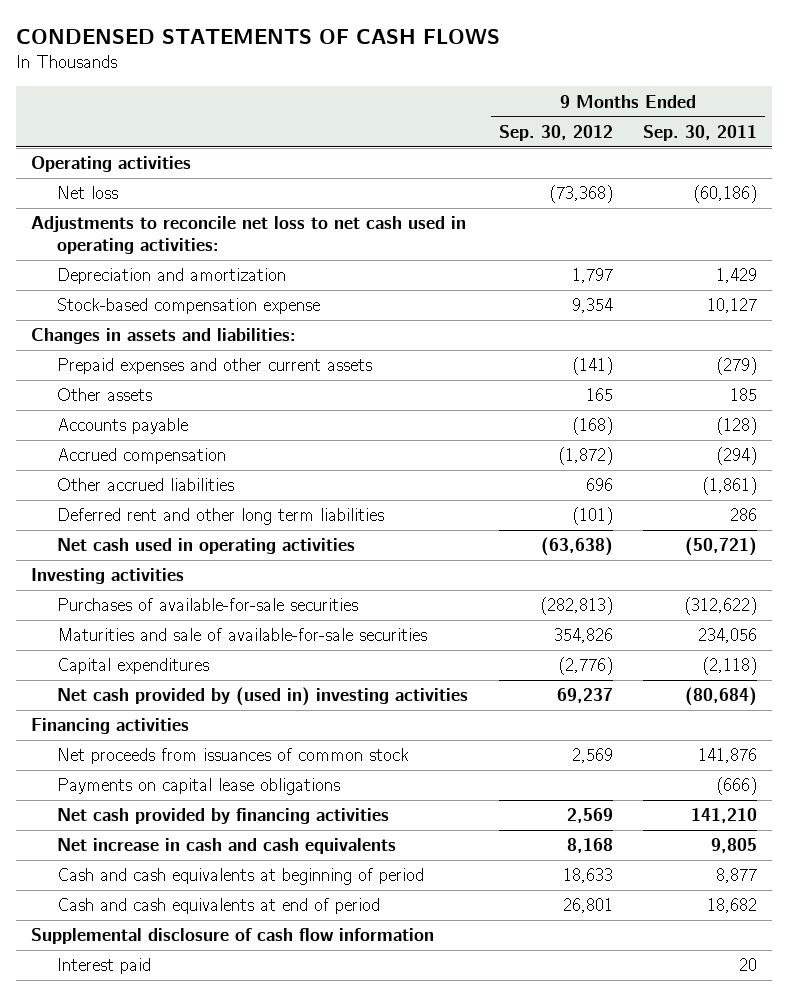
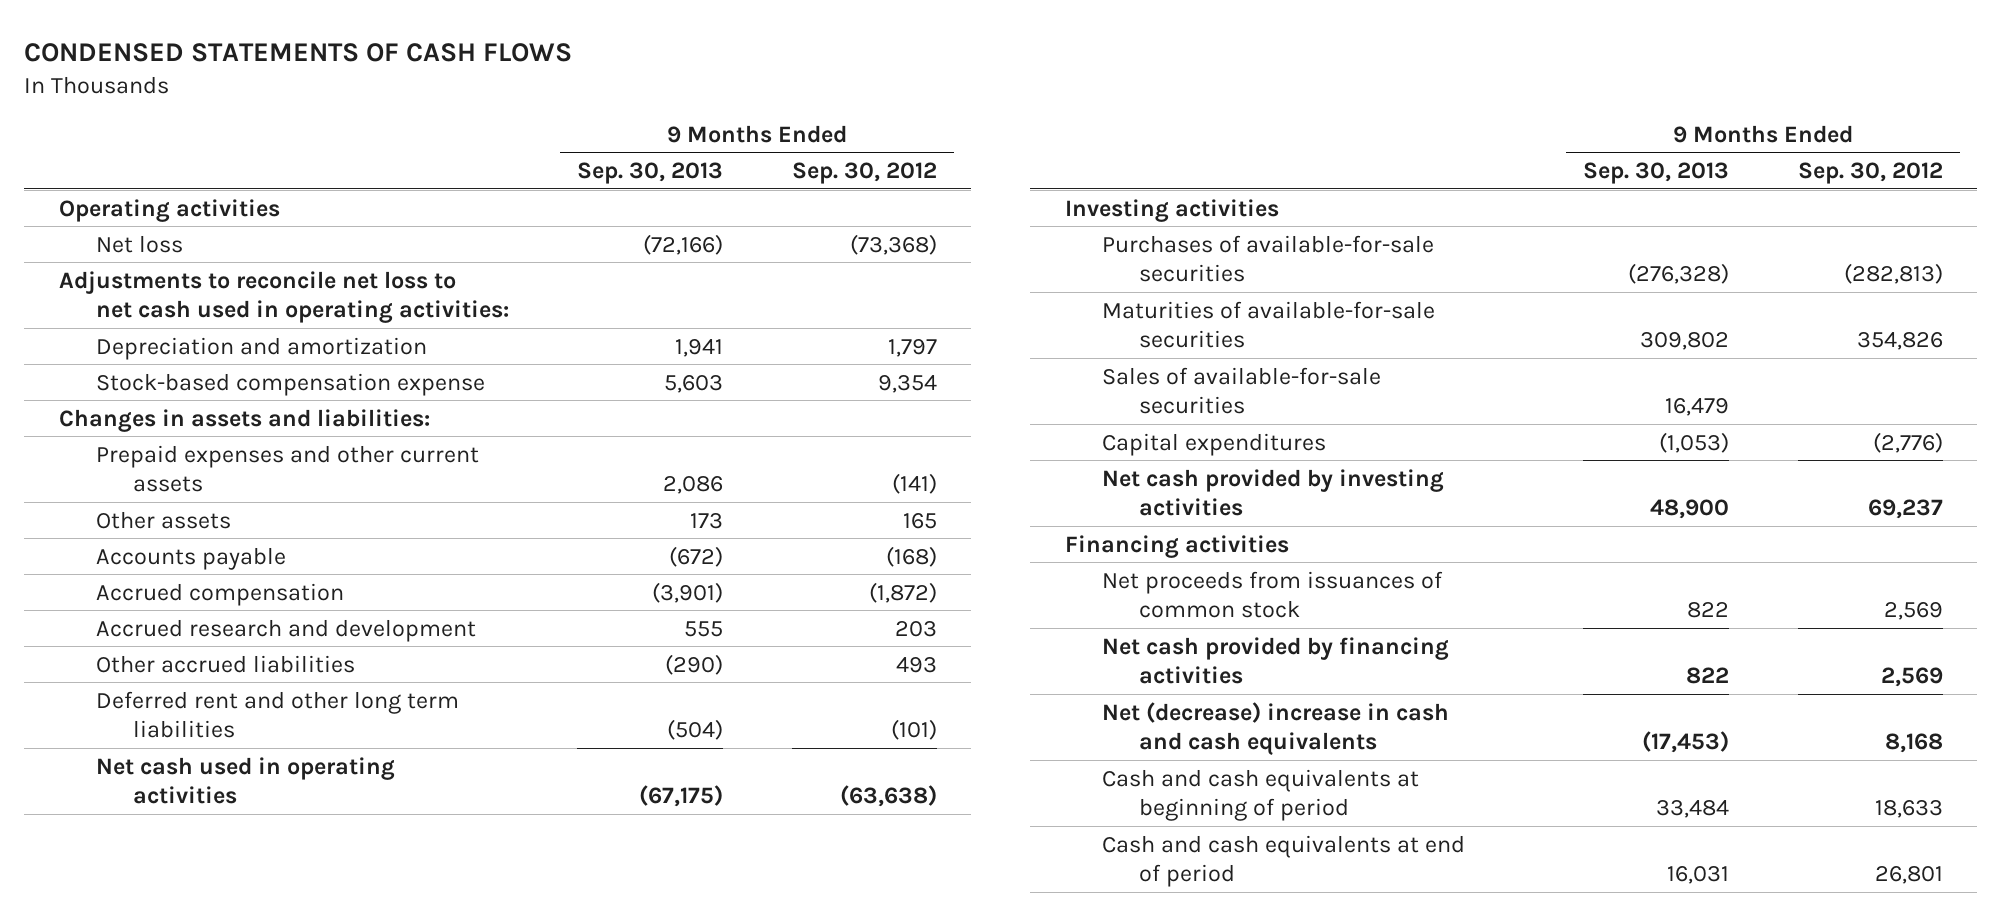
[642,124,757,141] Sep. 30, 2011 -> none
none -> [577,162,724,185] Sep. 30, 2013
none -> [95,618,476,642] Accrued research and development
[585,478,613,492] 696 -> [896,656,938,673] 493
[57,628,428,642] Maturities and sale of available-for-sale securities -> [1101,300,1435,349] Maturities of available-for-sale securities
none -> [1101,366,1381,415] Sales of available-for-sale securities
[57,687,469,707] Net cash provided by (used in) investing activities -> [1101,468,1444,517] Net cash provided by investing activities
[57,778,341,796] Payments on capital lease obligations -> none
[57,838,397,855] Net increase in cash and cash equivalents -> [1101,701,1449,756] Net (decrease) increase in cash and cash equivalents
[31,928,435,945] Supplemental disclosure of cash flow information -> none
[57,958,152,975] Interest paid -> none

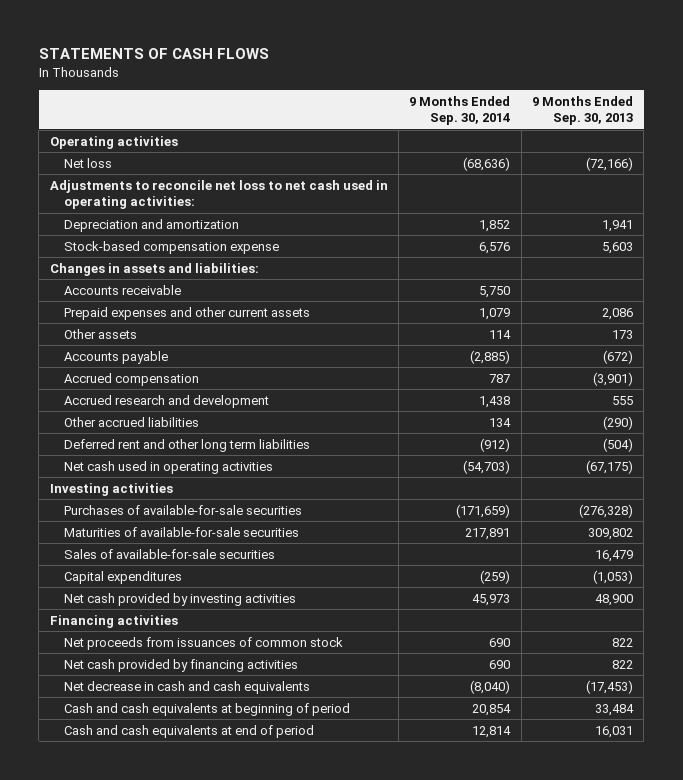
[24,43,573,63] CONDENSED STATEMENTS OF CASH FLOWS -> [38,48,269,60] STATEMENTS OF CASH FLOWS
[792,162,938,185] Sep. 30, 2012 -> none
none -> [409,95,511,126] 9 Months Ended Sep. 30, 2014
none -> [63,284,181,295] Accounts receivable
[1101,701,1449,756] Net (decrease) increase in cash and cash equivalents -> [63,680,310,694] Net decrease in cash and cash equivalents

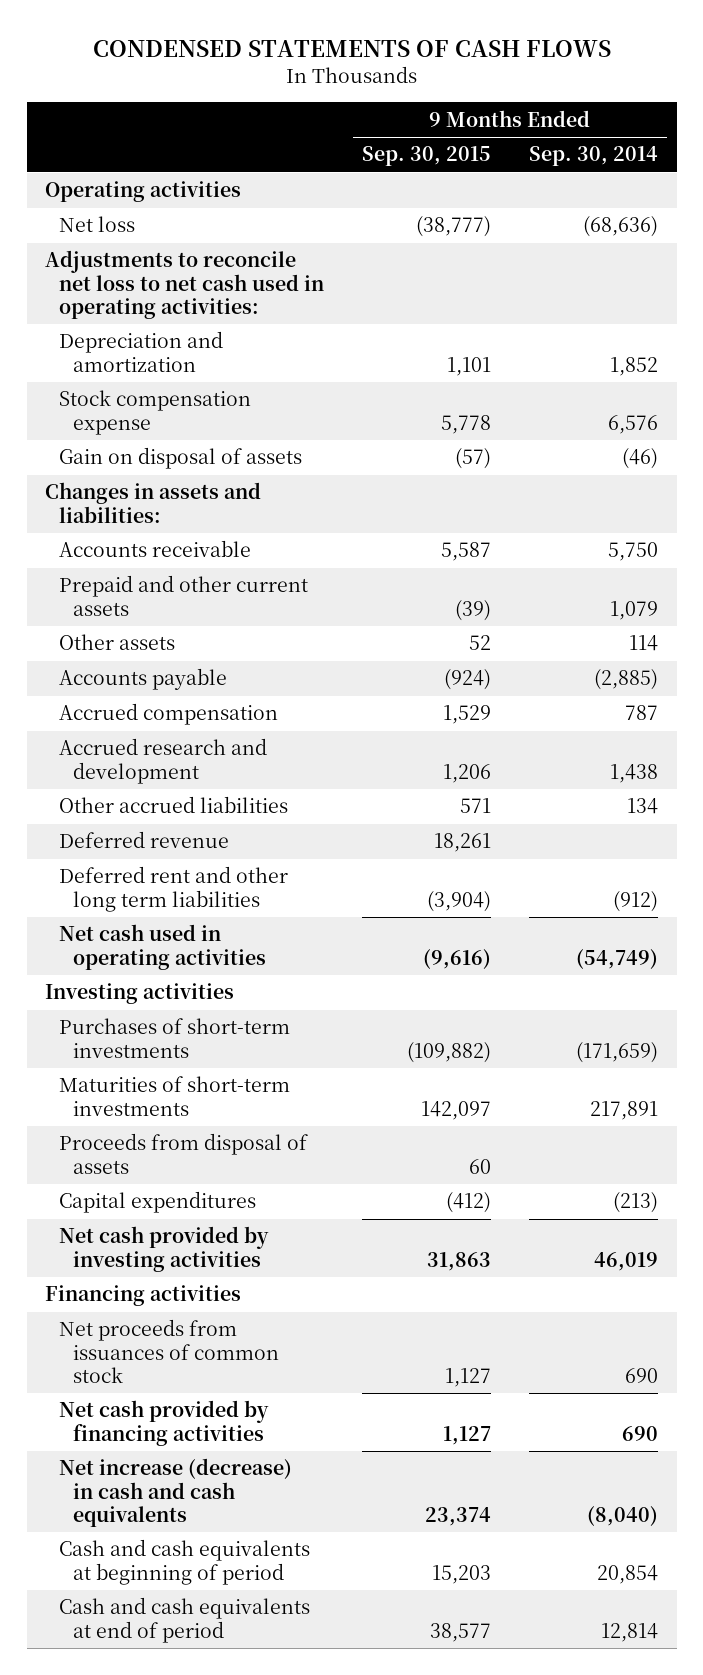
[38,48,269,60] STATEMENTS OF CASH FLOWS -> [92,39,611,57] CONDENSED STATEMENTS OF CASH FLOWS
[532,95,634,126] 9 Months Ended Sep. 30, 2013 -> none
none -> [362,146,492,167] Sep. 30, 2015
[63,240,279,254] Stock-based compensation expense -> [59,390,252,435] Stock compensation expense
none -> [59,447,303,470] Gain on disposal of assets
[63,306,310,320] Prepaid expenses and other current assets -> [59,575,309,616] Prepaid and other current assets
none -> [59,831,230,849] Deferred revenue
[463,459,511,474] (54,703) -> [575,948,658,969] (54,749)
[63,548,275,559] Sales of available-for-sale securities -> none
[63,504,302,515] Purchases of available-for-sale securities -> [59,1018,291,1058] Purchases of short-term investments
[63,526,299,537] Maturities of available-for-sale securities -> [59,1076,291,1116] Maturities of short-term investments
none -> [59,1133,309,1174] Proceeds from disposal of assets
[480,569,511,584] (259) -> [612,1192,658,1214] (213)
[472,593,511,606] 45,973 -> [593,1251,658,1271] 46,019
[63,680,310,694] Net decrease in cash and cash equivalents -> [59,1458,293,1527] Net increase (decrease) in cash and cash equivalents

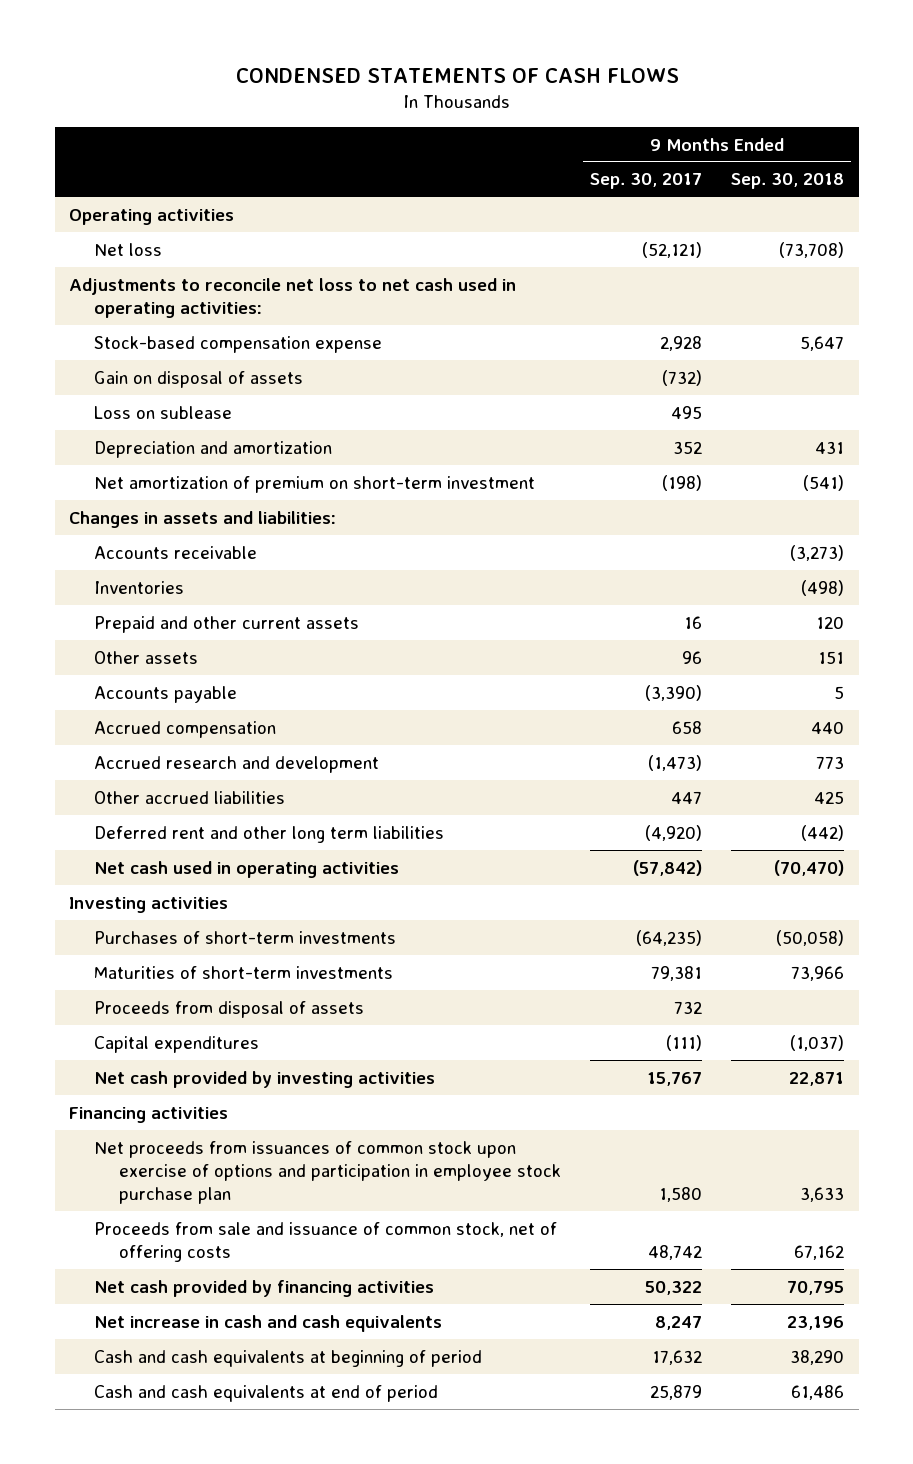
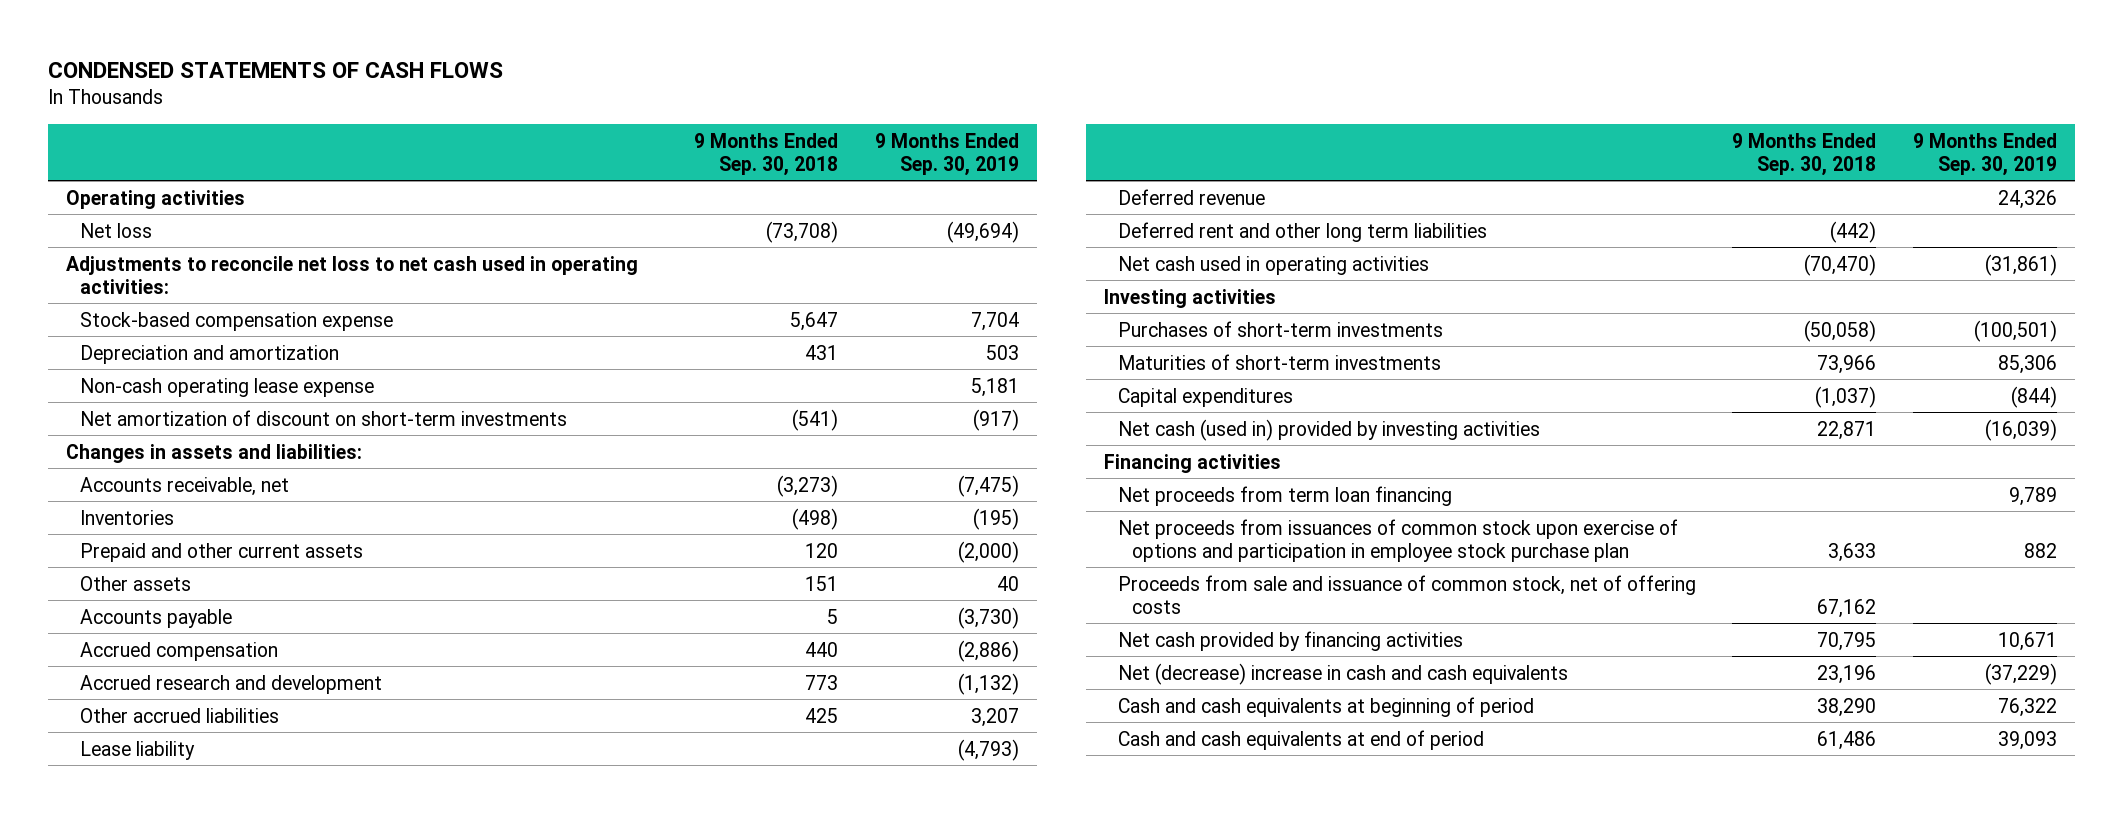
[589,173,702,190] Sep. 30, 2017 -> none
none -> [874,132,1019,176] 9 Months Ended Sep. 30, 2019
[94,370,304,388] Gain on disposal of assets -> none
[94,405,233,419] Loss on sublease -> none
none -> [79,377,374,397] Non-cash operating lease expense
[94,475,536,493] Net amortization of premium on short-term investment -> [79,409,567,426] Net amortization of discount on short-term investments
[94,545,258,559] Accounts receivable -> [79,476,289,496] Accounts receivable, net
none -> [79,740,195,760] Lease liability
none -> [1117,188,1265,205] Deferred revenue
[94,1000,365,1018] Proceeds from disposal of assets -> none
[94,1070,436,1088] Net cash provided by investing activities -> [1117,418,1540,441] Net cash (used in) provided by investing activities
none -> [1117,485,1452,506] Net proceeds from term loan financing
[94,1314,443,1332] Net increase in cash and cash equivalents -> [1117,662,1568,685] Net (decrease) increase in cash and cash equivalents

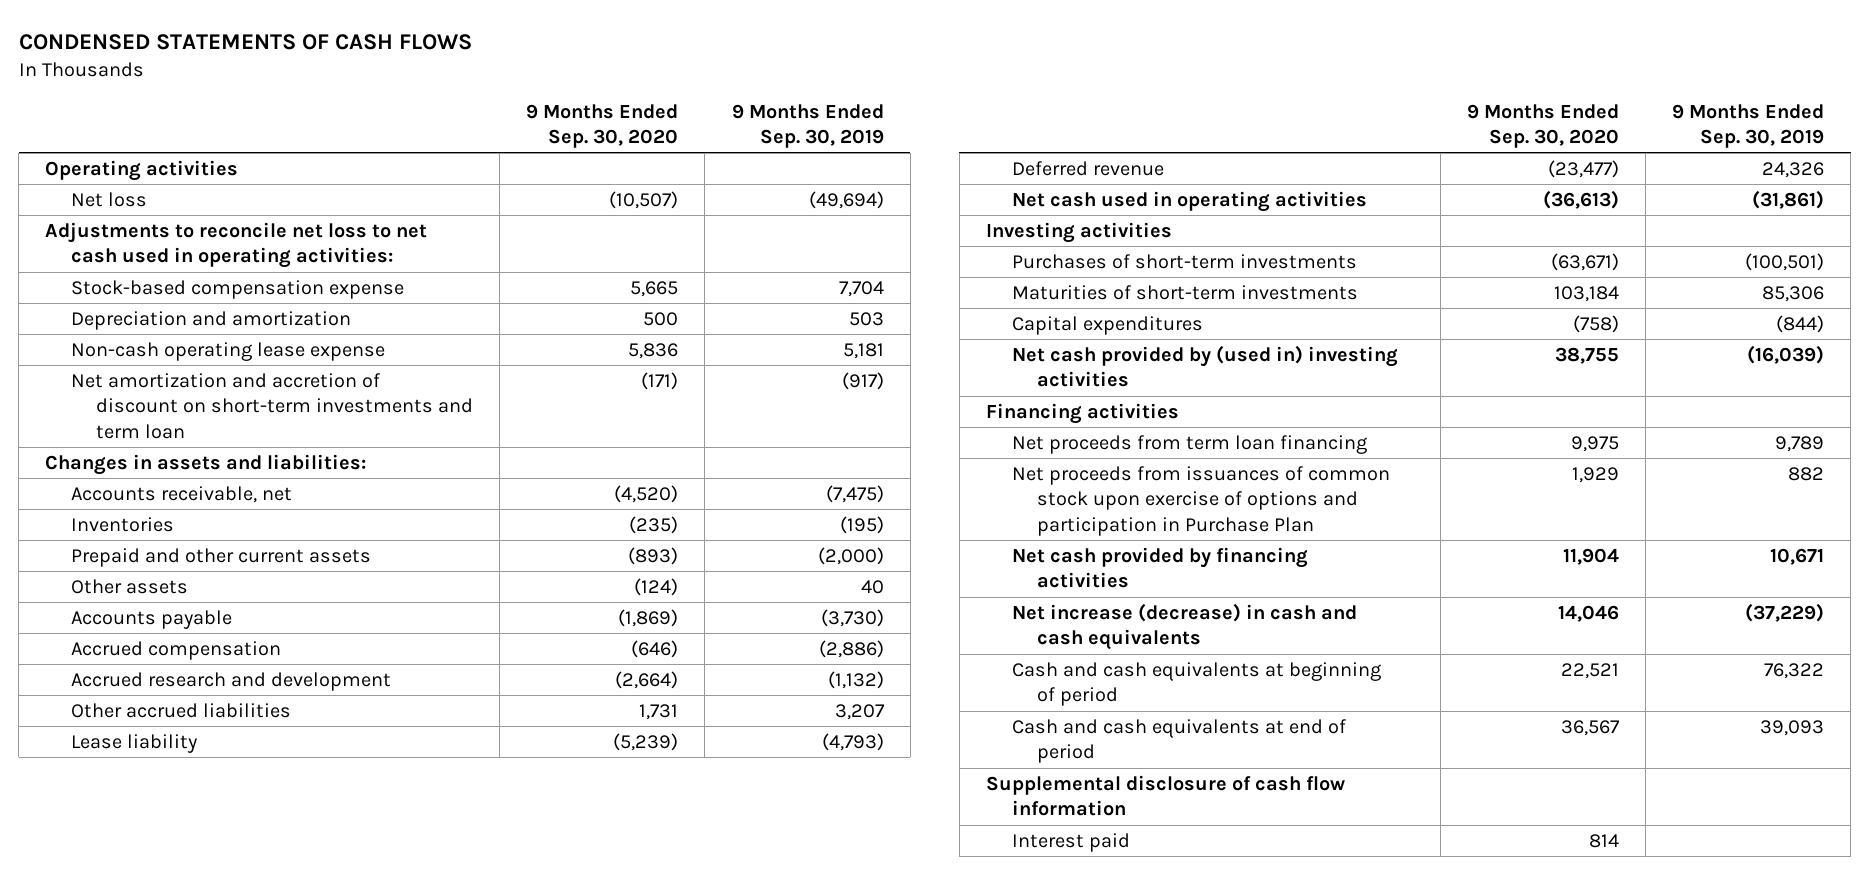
[694,132,839,176] 9 Months Ended Sep. 30, 2018 -> none
none -> [526,103,679,149] 9 Months Ended Sep. 30, 2020
[79,409,567,426] Net amortization of discount on short-term investments -> [70,372,474,439] Net amortization and accretion of discount on short-term investments and term loan
[1117,221,1487,242] Deferred rent and other long term liabilities -> none
[1117,418,1540,441] Net cash (used in) provided by investing activities -> [1011,344,1398,388] Net cash provided by (used in) investing activities
[1117,574,1696,614] Proceeds from sale and issuance of common stock, net of offering costs -> none
[1117,518,1678,562] Net proceeds from issuances of common stock upon exercise of options and participation in employee stock purchase plan -> [1011,465,1390,536] Net proceeds from issuances of common stock upon exercise of options and participation in Purchase Plan
[1117,662,1568,685] Net (decrease) increase in cash and cash equivalents -> [1011,602,1357,651] Net increase (decrease) in cash and cash equivalents
none -> [985,774,1345,817] Supplemental disclosure of cash flow information
none -> [1011,832,1130,852] Interest paid

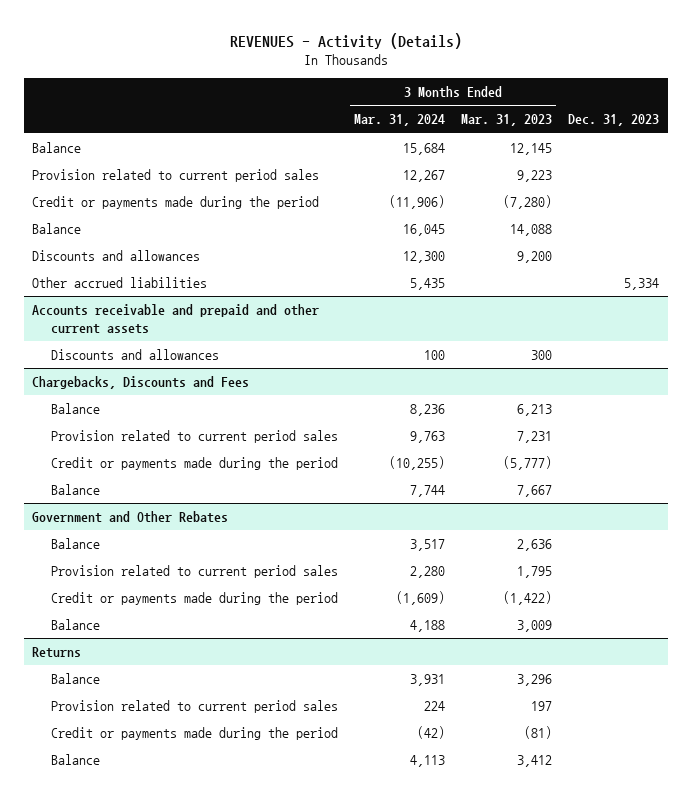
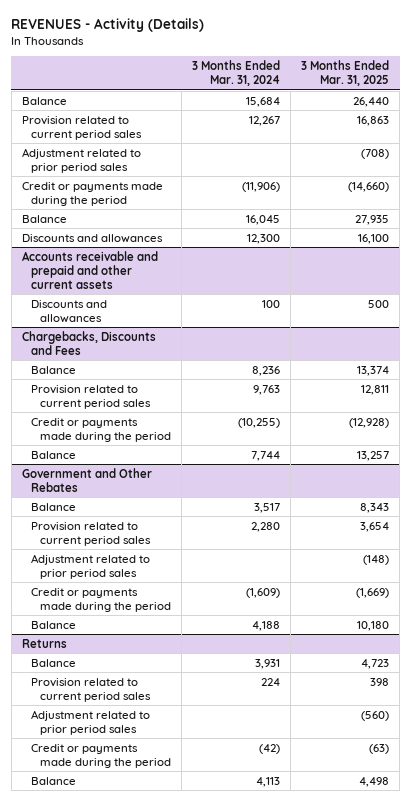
[461,114,553,127] Mar. 31, 2023 -> none
[568,114,660,127] Dec. 31, 2023 -> none
none -> [301,60,390,87] 3 Months Ended Mar. 31, 2025
none -> [21,147,141,173] Adjustment related to prior period sales
[32,277,208,289] Other accrued liabilities -> none
none -> [30,553,150,579] Adjustment related to prior period sales
none -> [30,709,150,735] Adjustment related to prior period sales

